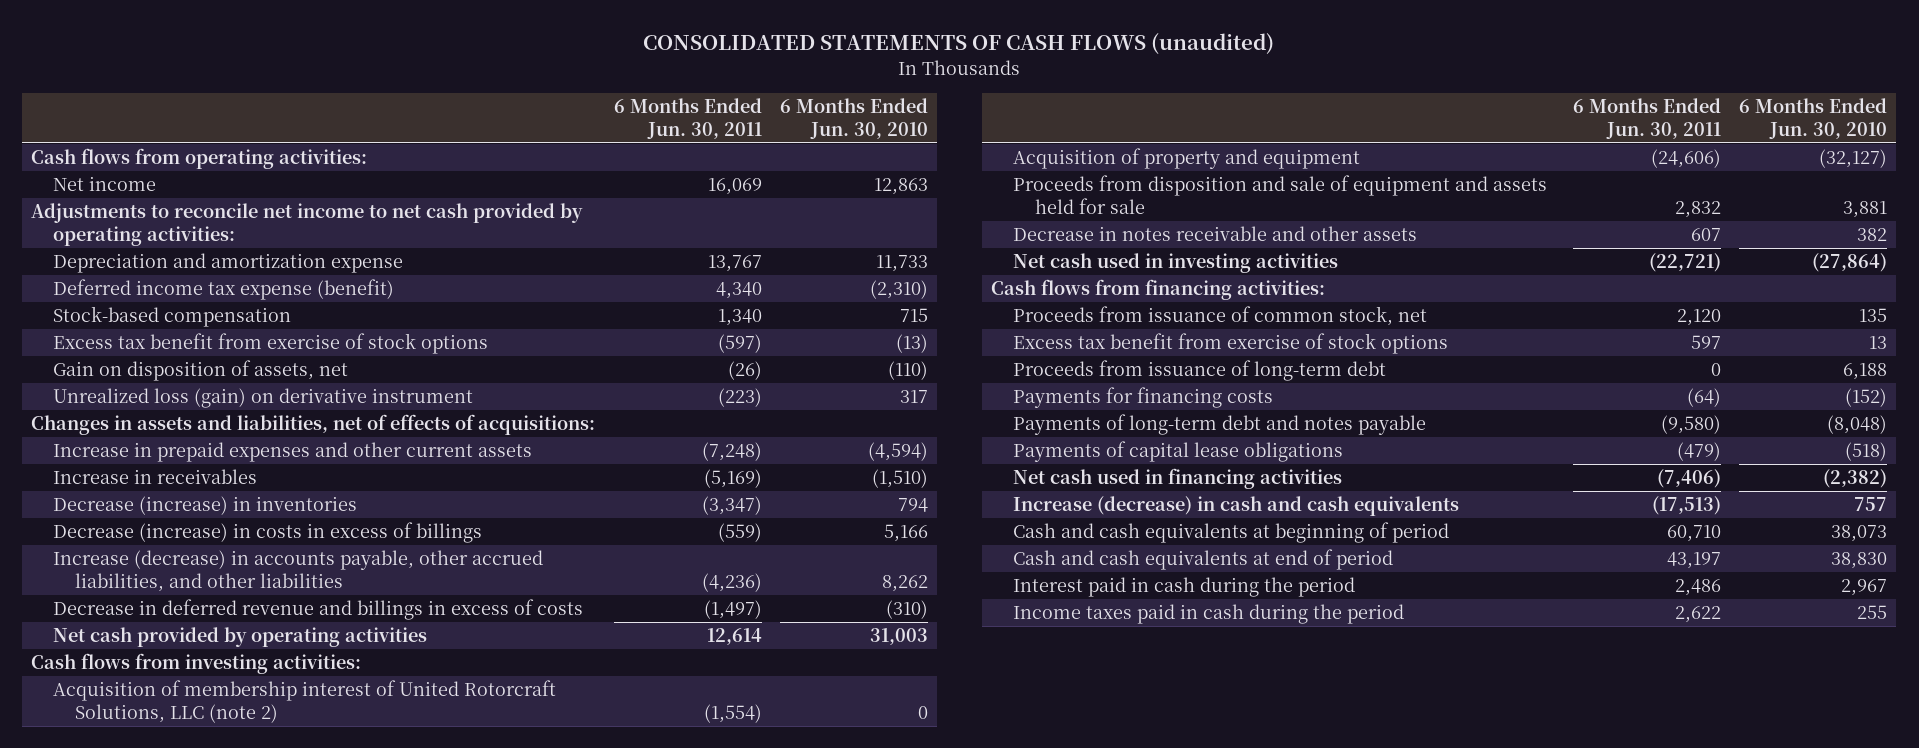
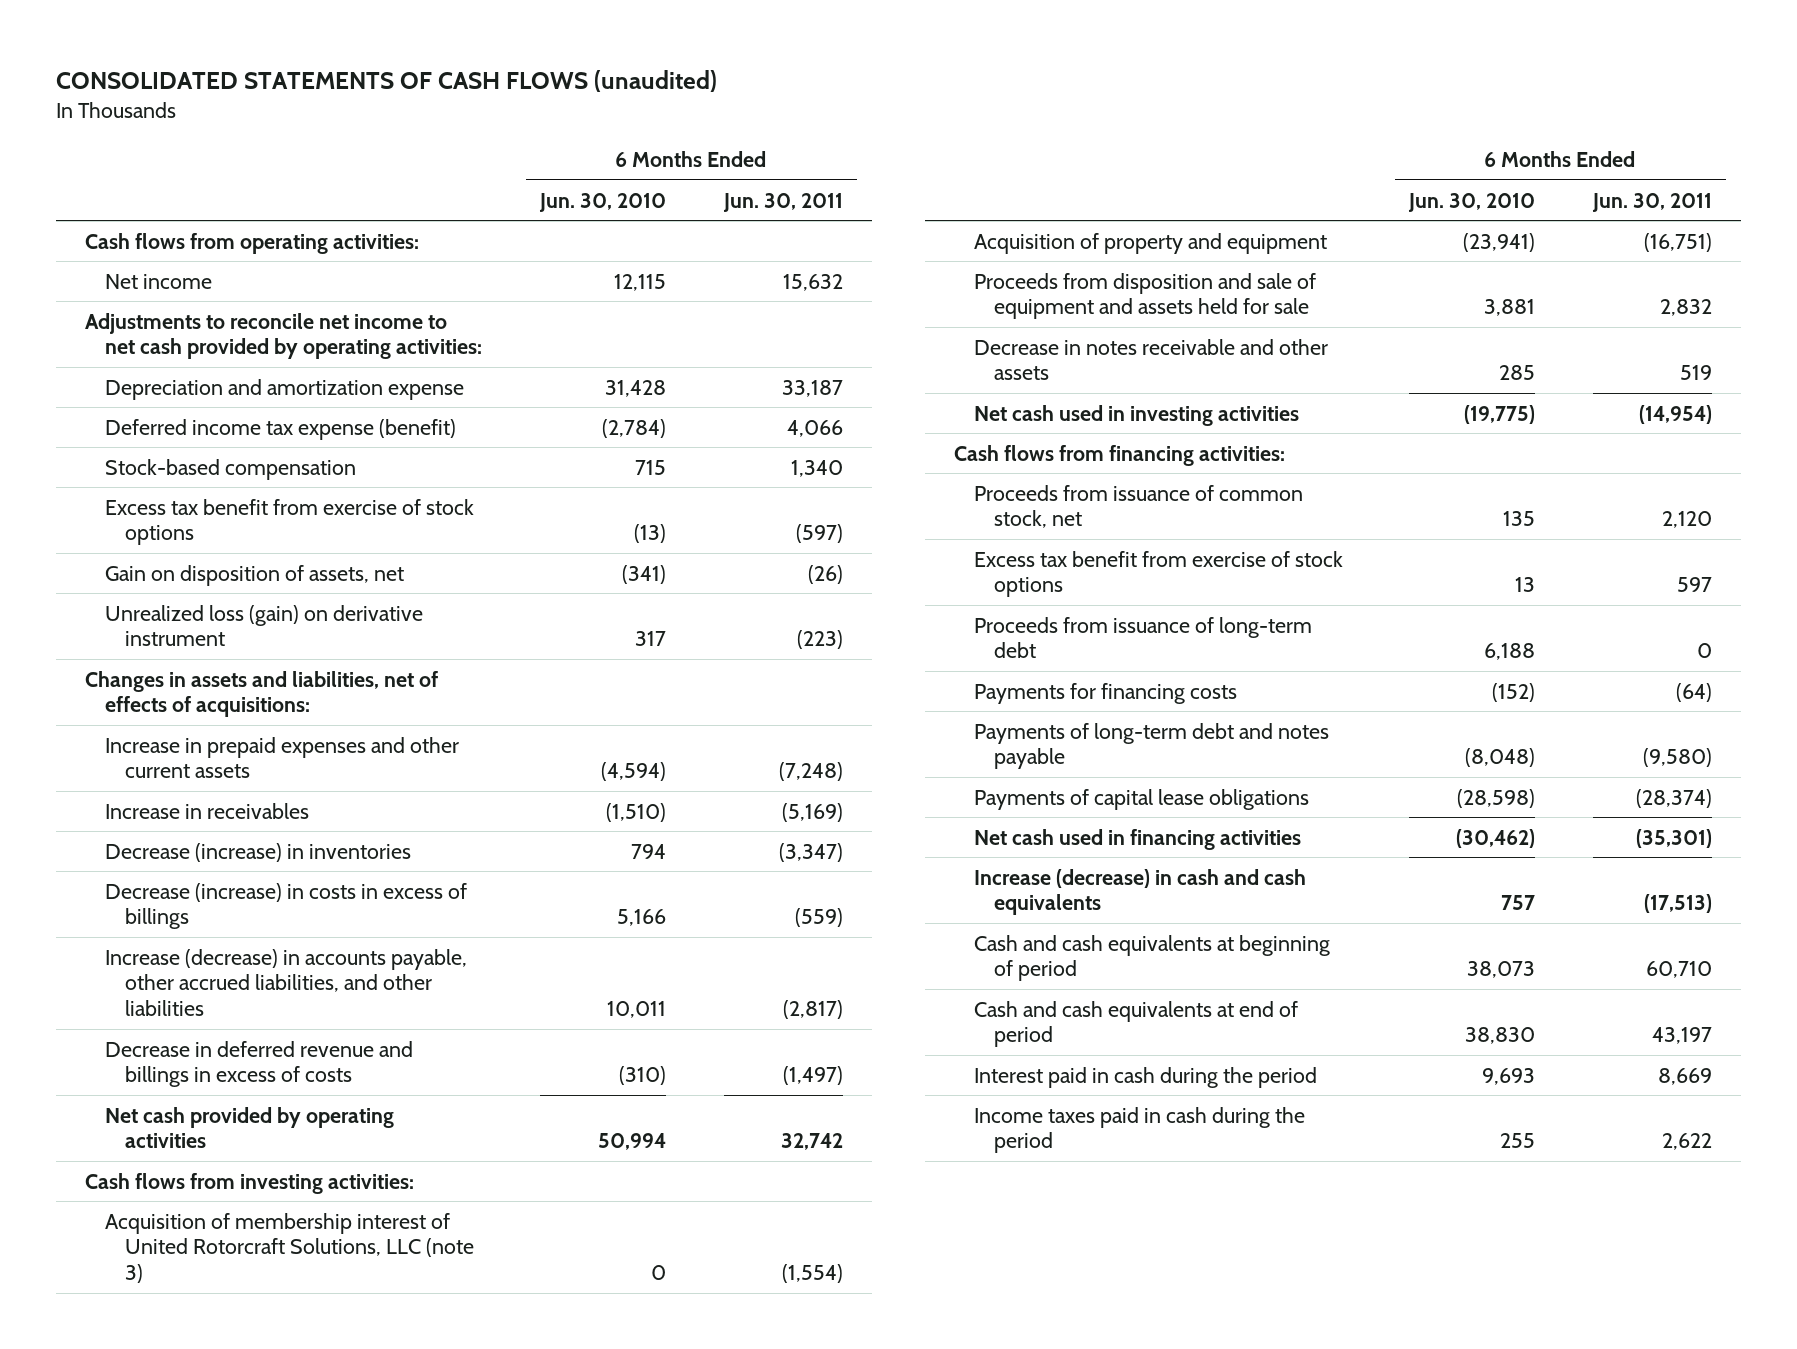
[707,178,762,196] 16,069 -> [782,273,843,291] 15,632
[873,178,928,196] 12,863 -> [614,273,667,291] 12,115
[707,255,762,273] 13,767 -> [781,379,843,397] 33,187
[875,255,928,273] 11,733 -> [605,379,667,397] 31,428
[715,282,762,300] 4,340 -> [786,419,843,437] 4,066
[869,280,928,300] (2,310) -> [602,418,667,438] (2,784)
[887,361,928,381] (110) -> [622,564,667,584] (341)
[701,572,762,592] (4,236) -> [782,1000,843,1020] (2,817)
[881,574,928,592] 8,262 -> [607,1001,667,1019] 10,011
[706,628,762,646] 12,614 -> [780,1133,843,1151] 32,742
[869,628,928,646] 31,003 -> [598,1133,667,1151] 50,994
[53,680,557,723] Acquisition of membership interest of United Rotorcraft Solutions, LLC (note 2) -> [105,1212,475,1284] Acquisition of membership interest of United Rotorcraft Solutions, LLC (note 3)
[1651,149,1722,169] (24,606) -> [1643,232,1712,252] (16,751)
[1819,149,1888,169] (32,127) -> [1463,232,1536,252] (23,941)
[1691,228,1722,242] 607 -> [1679,365,1712,381] 519
[1857,228,1888,242] 382 -> [1499,365,1536,381] 285
[1649,253,1722,273] (22,721) -> [1638,404,1712,424] (14,954)
[1812,253,1888,273] (27,864) -> [1464,404,1536,424] (19,775)
[1677,442,1722,462] (479) -> [1635,788,1712,808] (28,374)
[1845,442,1888,462] (518) -> [1457,788,1536,808] (28,598)
[1657,469,1722,489] (7,406) -> [1635,828,1712,848] (35,301)
[1823,469,1888,489] (2,382) -> [1456,828,1536,848] (30,462)
[1675,579,1722,597] 2,486 -> [1657,1067,1712,1085] 8,669
[1841,579,1888,597] 2,967 -> [1482,1067,1536,1085] 9,693

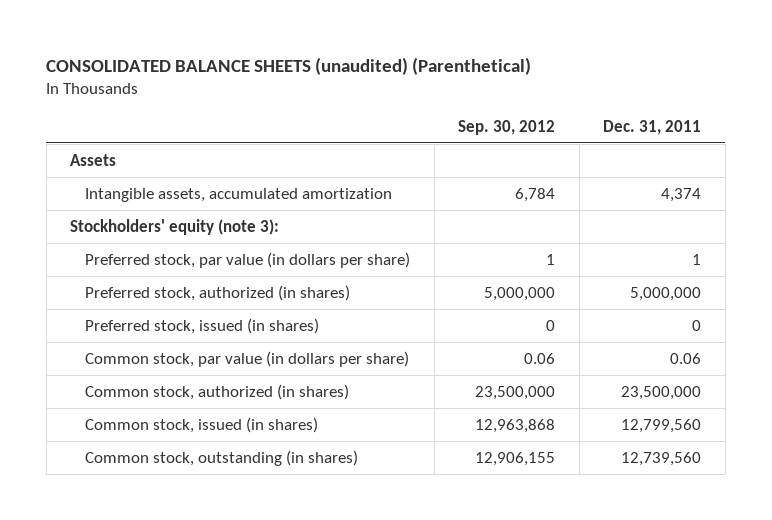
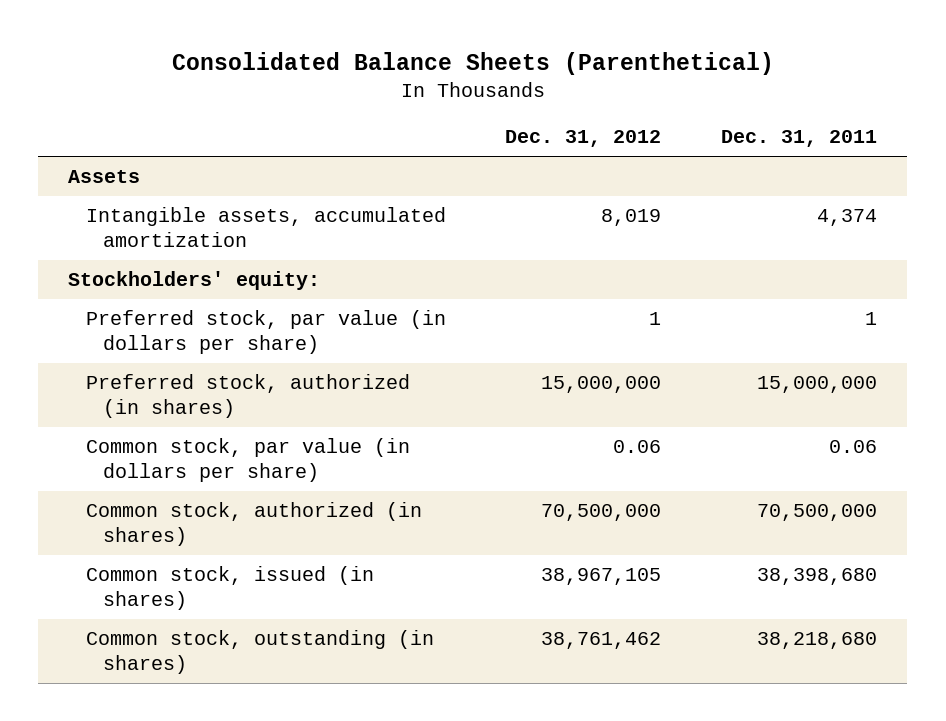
[46,56,532,75] CONSOLIDATED BALANCE SHEETS (unaudited) (Parenthetical) -> [171,51,774,75] Consolidated Balance Sheets (Parenthetical)
[458,119,556,135] Sep. 30, 2012 -> none
none -> [505,130,662,148] Dec. 31, 2012
[70,218,280,235] Stockholders' equity (note 3): -> [68,271,321,291] Stockholders' equity:
[85,317,320,334] Preferred stock, issued (in shares) -> none
[630,286,702,301] 5,000,000 -> [757,376,878,394] 15,000,000
[621,385,702,400] 23,500,000 -> [757,504,878,522] 70,500,000
[621,418,702,433] 12,799,560 -> [757,568,878,586] 38,398,680
[621,451,702,466] 12,739,560 -> [757,632,878,650] 38,218,680

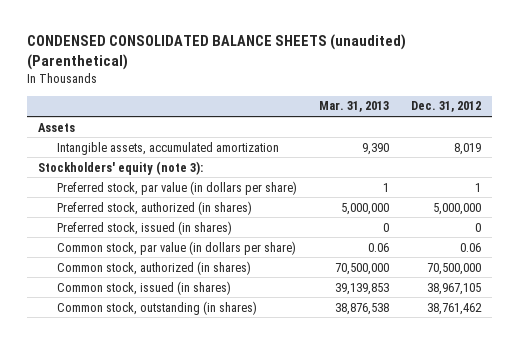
[171,51,774,75] Consolidated Balance Sheets (Parenthetical) -> [26,34,406,70] CONDENSED CONSOLIDATED BALANCE SHEETS (unaudited) (Parenthetical)
[721,130,878,148] Dec. 31, 2011 -> none
none -> [319,101,390,113] Mar. 31, 2013
[68,271,321,291] Stockholders' equity: -> [37,160,203,175] Stockholders' equity (note 3):
[541,376,662,394] 15,000,000 -> [433,202,482,215] 5,000,000
none -> [57,220,233,235] Preferred stock, issued (in shares)

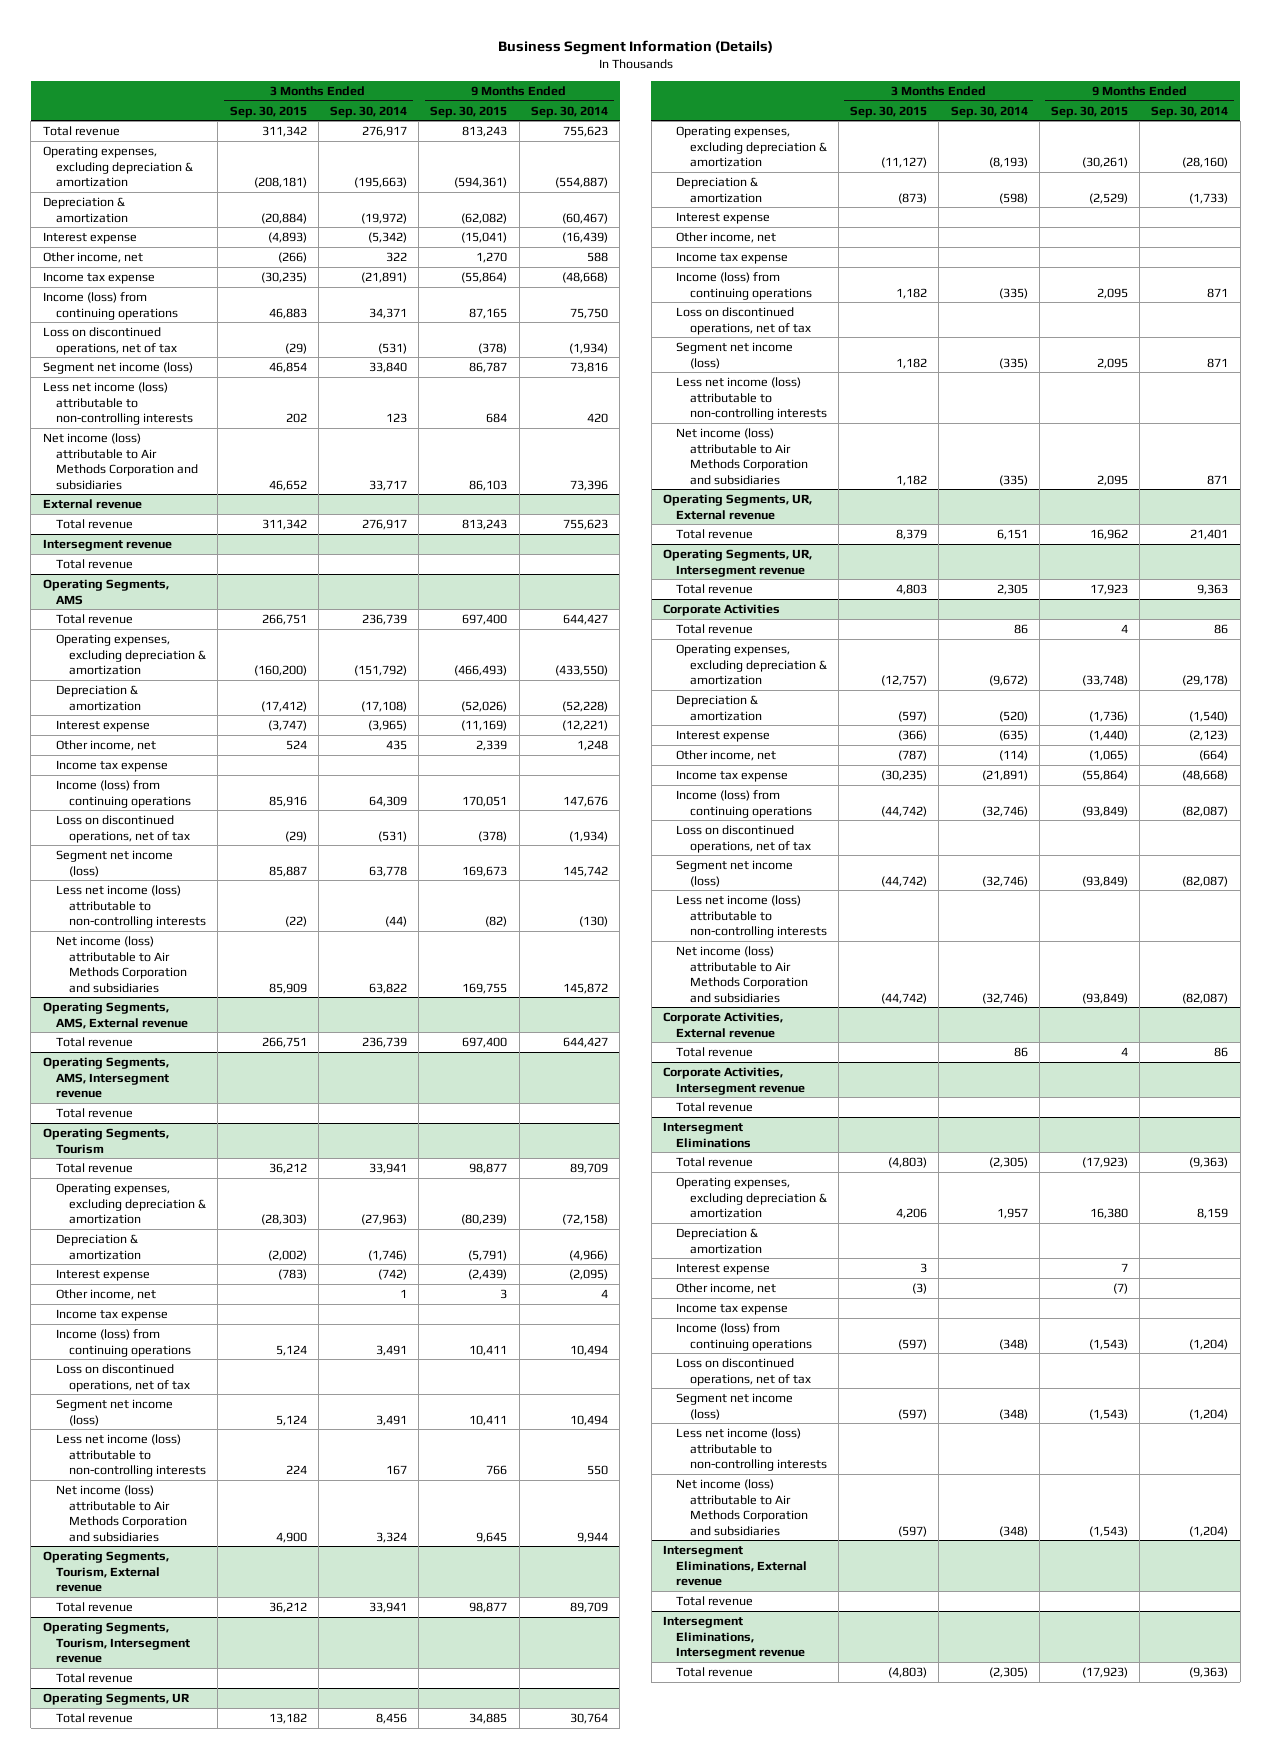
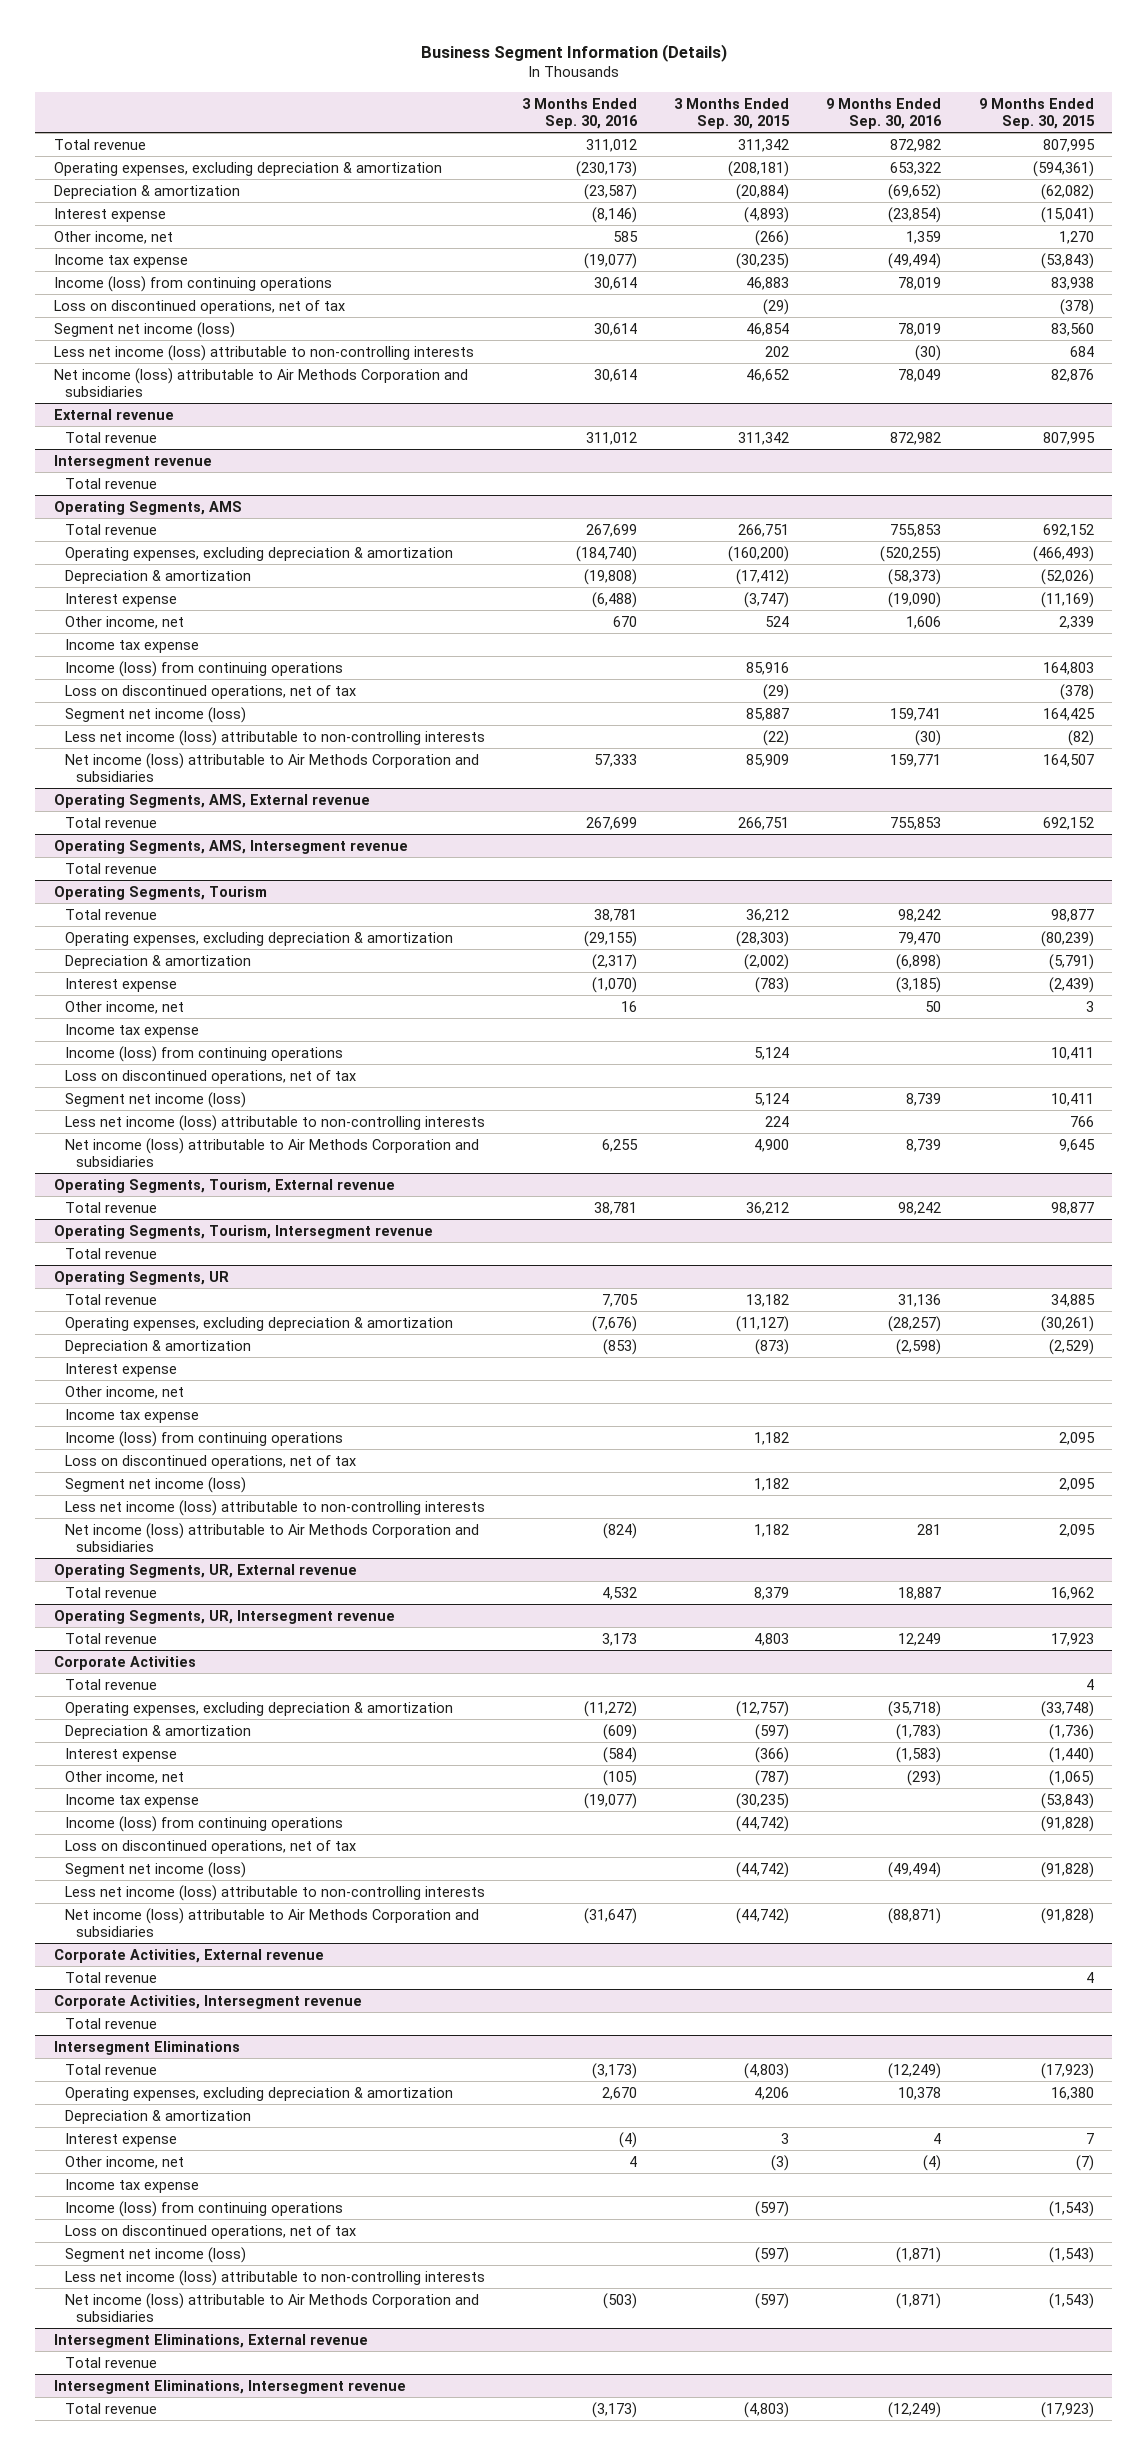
[330,105,408,118] Sep. 30, 2014 -> none
[530,105,608,118] Sep. 30, 2014 -> none
none -> [522,97,639,129] 3 Months Ended Sep. 30, 2016
none -> [826,97,943,129] 9 Months Ended Sep. 30, 2016
[462,126,508,138] 813,243 -> [1042,138,1095,152] 807,995
[461,272,508,284] (55,864) -> [1040,252,1094,269] (53,843)
[469,307,508,319] 87,165 -> [1050,276,1094,290] 83,938
[469,362,508,374] 86,787 -> [1050,322,1094,336] 83,560
[469,479,508,491] 86,103 -> [1050,368,1094,382] 82,876
[462,519,508,531] 813,243 -> [1042,431,1095,445] 807,995
[462,614,508,626] 697,400 -> [1042,523,1094,537] 692,152
[462,795,508,807] 170,051 -> [1042,661,1094,675] 164,803
[462,865,508,877] 169,673 -> [1042,707,1095,721] 164,425
[462,982,508,994] 169,755 -> [1042,753,1094,767] 164,507
[462,1037,508,1049] 697,400 -> [1042,816,1094,830] 692,152
[1081,770,1128,782] (55,864) -> [1040,1792,1094,1809] (53,843)
[1081,805,1128,817] (93,849) -> [1040,1815,1094,1832] (91,828)
[1081,875,1128,887] (93,849) -> [1040,1861,1094,1878] (91,828)
[1081,992,1128,1004] (93,849) -> [1040,1907,1094,1924] (91,828)

